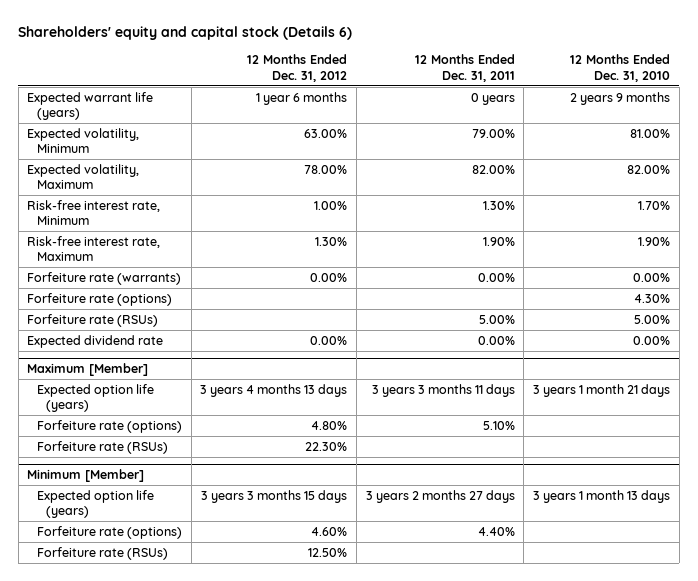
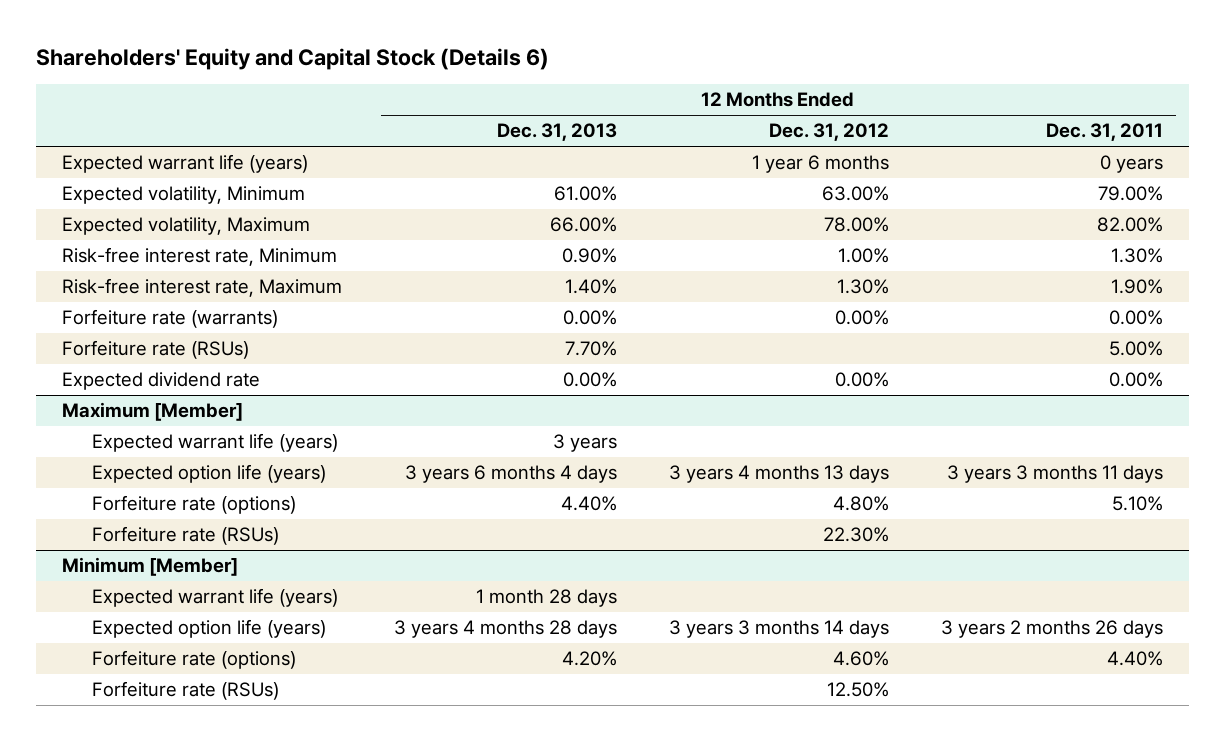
[18,26,353,41] Shareholders' equity and capital stock (Details 6) -> [35,47,549,70] Shareholders' Equity and Capital Stock (Details 6)
[570,54,671,82] 12 Months Ended Dec. 31, 2010 -> none
none -> [496,123,617,142] Dec. 31, 2013
[27,292,173,306] Forfeiture rate (options) -> none
none -> [91,433,338,453] Expected warrant life (years)
none -> [91,588,338,608] Expected warrant life (years)
[201,489,348,503] 3 years 3 months 15 days -> [668,620,889,639] 3 years 3 months 14 days
[365,489,515,503] 3 years 2 months 27 days -> [940,620,1163,639] 3 years 2 months 26 days

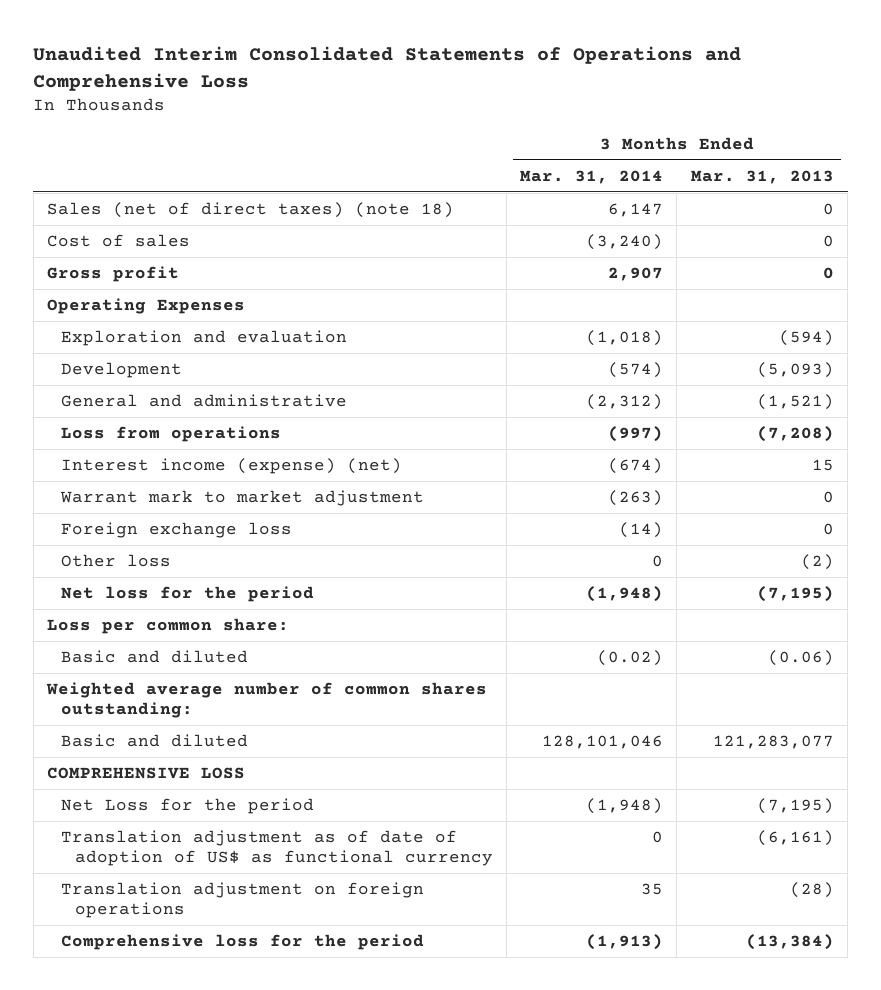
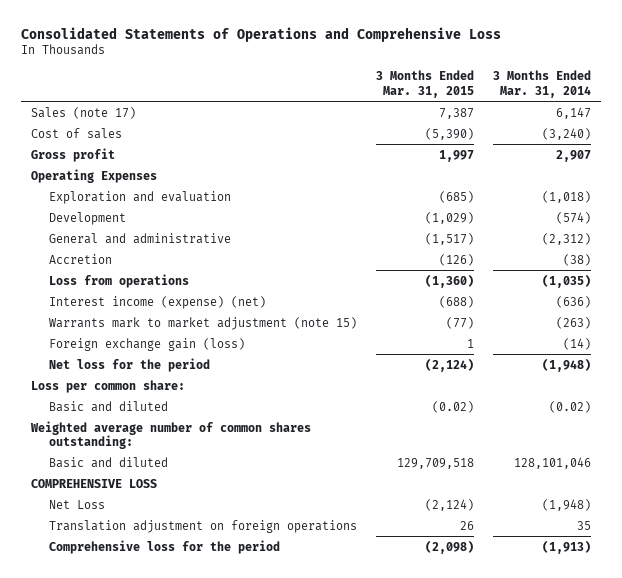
[33,46,742,92] Unaudited Interim Consolidated Statements of Operations and Comprehensive Loss -> [20,26,501,42] Consolidated Statements of Operations and Comprehensive Loss
[690,169,834,184] Mar. 31, 2013 -> none
none -> [375,70,474,98] 3 Months Ended Mar. 31, 2015
[47,201,455,218] Sales (net of direct taxes) (note 18) -> [30,106,136,119] Sales (note 17)
[60,553,171,567] Other loss -> none
none -> [48,253,112,264] Accretion
[608,425,664,442] (997) -> [542,273,592,288] (1,035)
[608,457,664,474] (674) -> [556,295,592,308] (636)
[59,489,424,506] Warrant mark to market adjustment -> [48,316,357,330] Warrants mark to market adjustment (note 15)
[60,521,292,538] Foreign exchange loss -> [48,337,245,351] Foreign exchange gain (loss)
[60,829,493,867] Translation adjustment as of date of adoption of US$ as functional currency -> none
[60,797,314,814] Net Loss for the period -> [48,499,105,509] Net Loss

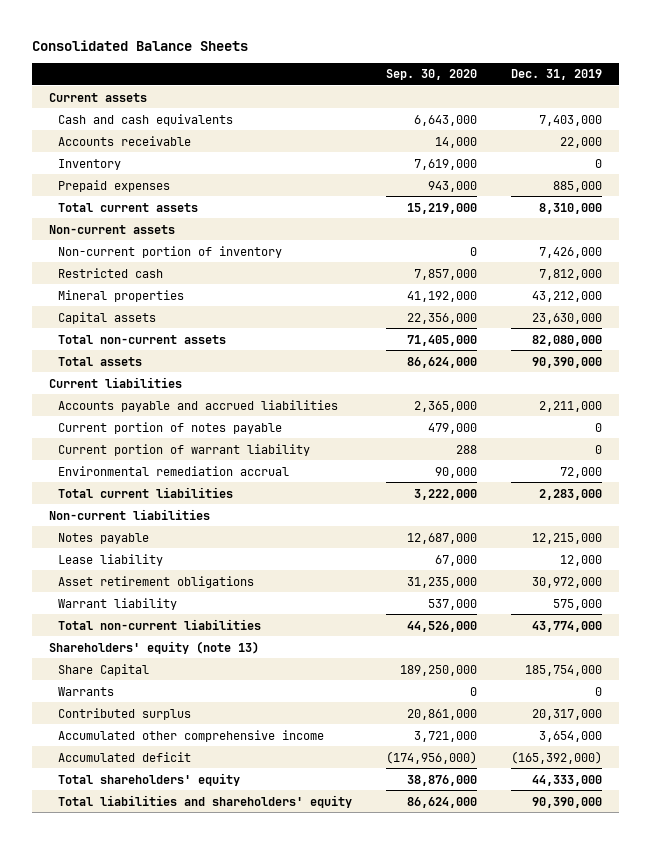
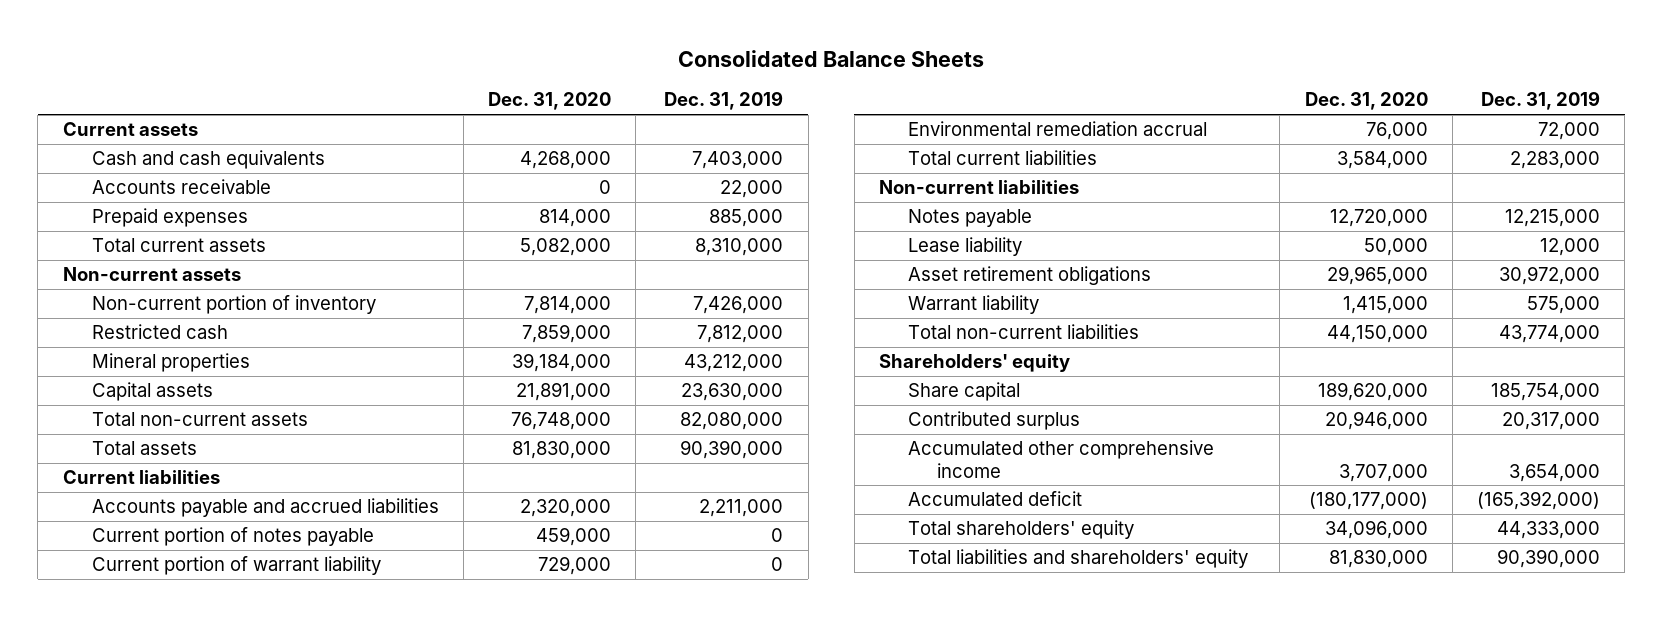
[385,69,477,81] Sep. 30, 2020 -> none
none -> [488,92,612,111] Dec. 31, 2020
[57,158,121,170] Inventory -> none
[57,686,114,696] Warrants -> none
[48,640,259,654] Shareholders' equity (note 13) -> [878,354,1070,373] Shareholders' equity
[57,663,149,676] Share Capital -> [908,382,1021,402] Share capital

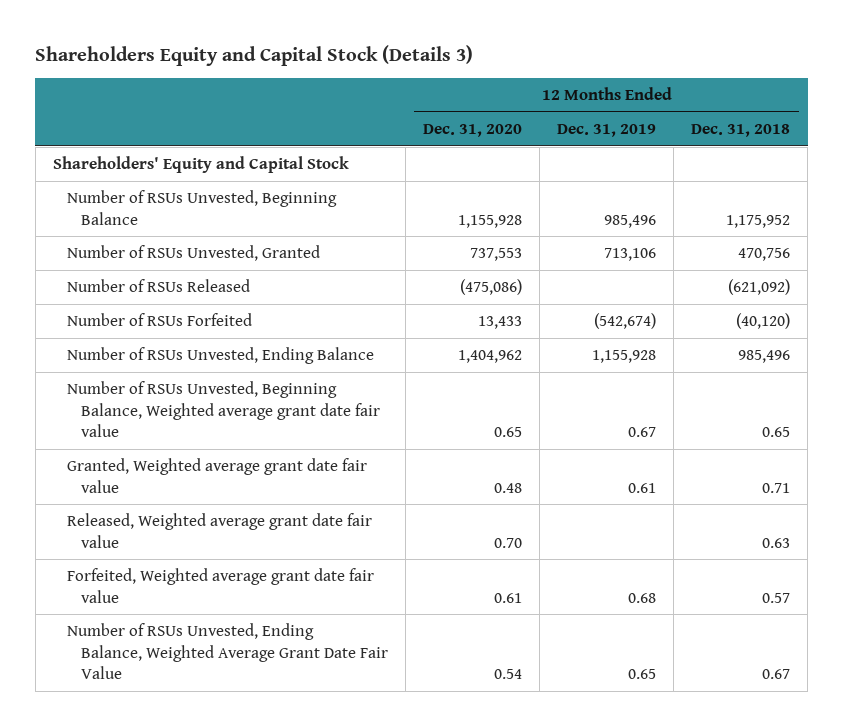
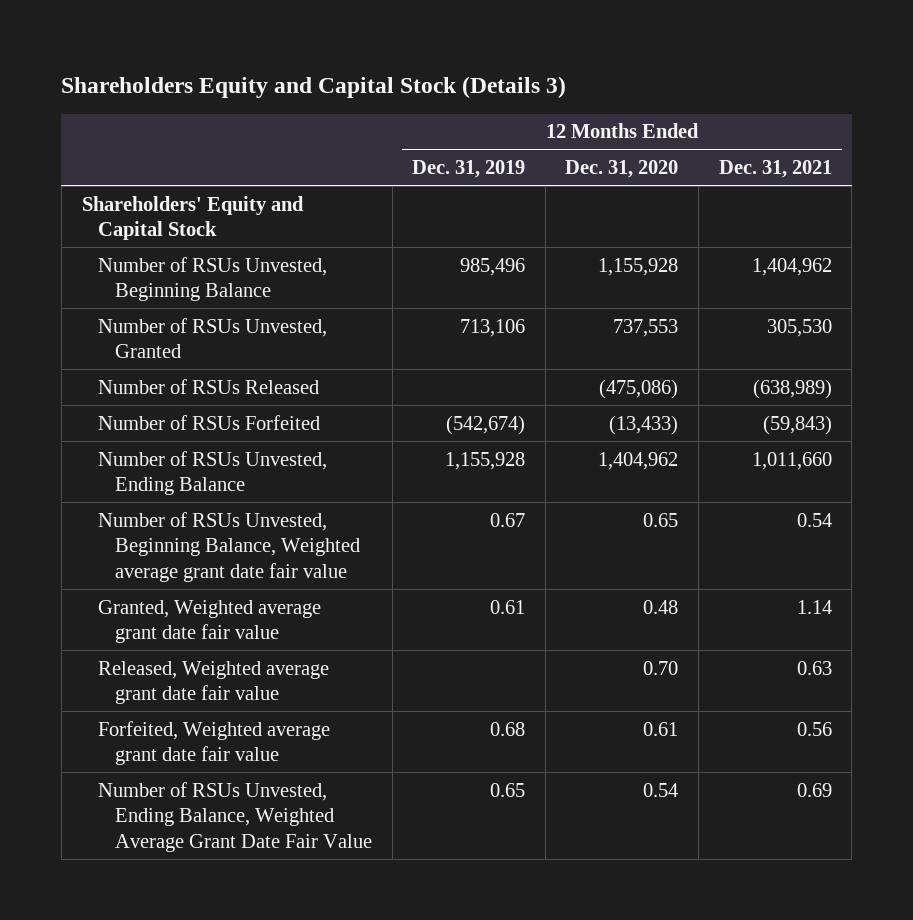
[691,123,791,137] Dec. 31, 2018 -> none
none -> [718,160,832,179] Dec. 31, 2021
[478,316,523,330] 13,433 -> [609,414,679,435] (13,433)

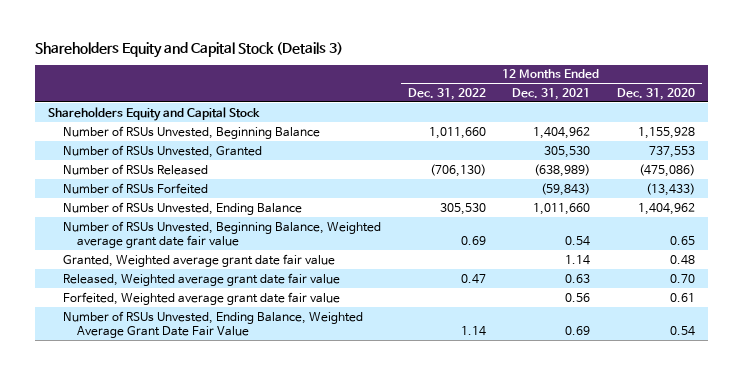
[412,160,526,179] Dec. 31, 2019 -> none
none -> [407,87,486,100] Dec. 31, 2022
[81,195,304,241] Shareholders' Equity and Capital Stock -> [48,106,261,121] Shareholders Equity and Capital Stock

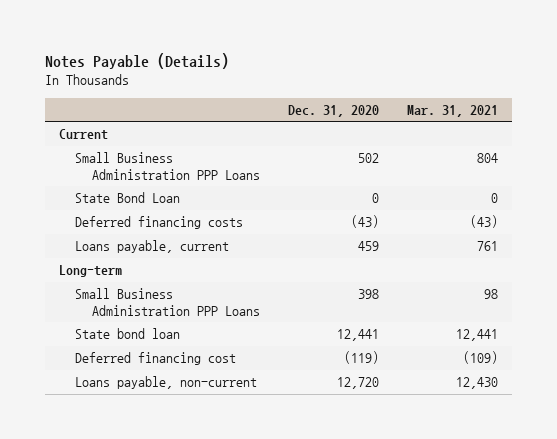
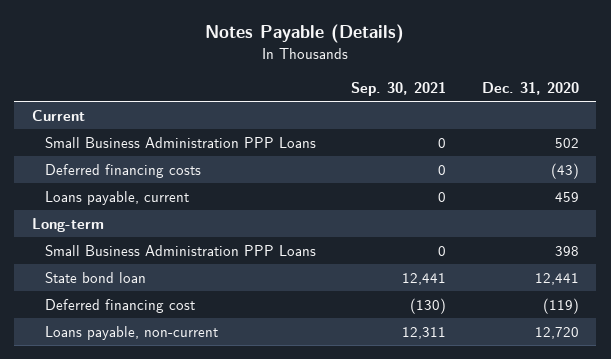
[407,104,499,117] Mar. 31, 2021 -> none
none -> [351,81,447,96] Sep. 30, 2021
[75,192,181,204] State Bond Loan -> none

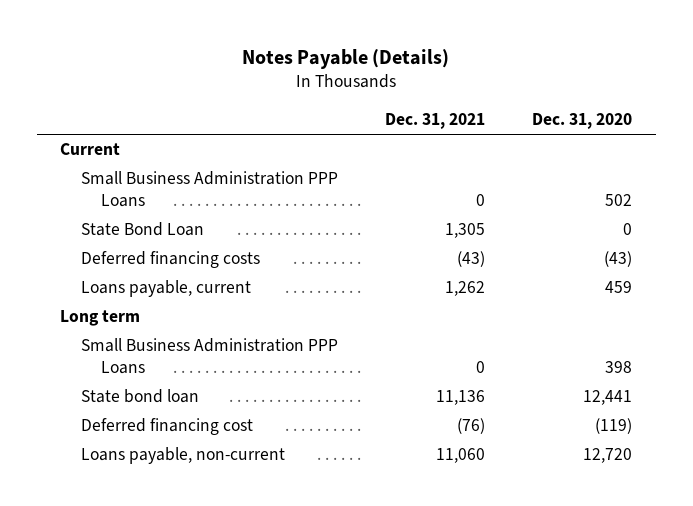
[351,81,447,96] Sep. 30, 2021 -> none
none -> [384,113,485,130] Dec. 31, 2021
none -> [80,222,204,237] State Bond Loan
[32,218,105,233] Long-term -> [60,310,141,327] Long term

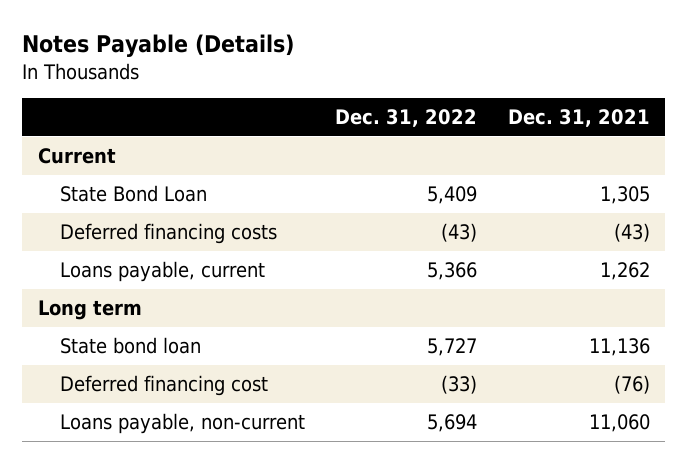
[532,113,633,130] Dec. 31, 2020 -> none
none -> [335,109,478,128] Dec. 31, 2022
[80,171,338,207] Small Business Administration PPP Loans -> none
[80,338,338,374] Small Business Administration PPP Loans -> none

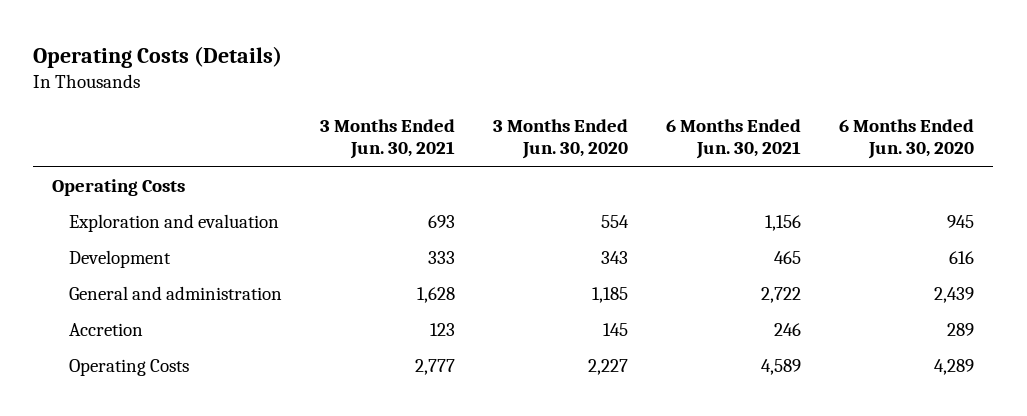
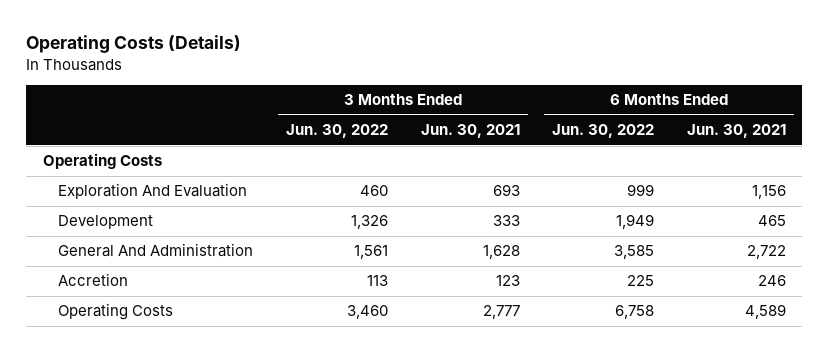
[492,118,628,160] 3 Months Ended Jun. 30, 2020 -> none
[839,118,975,160] 6 Months Ended Jun. 30, 2020 -> none
none -> [286,124,389,139] Jun. 30, 2022
none -> [552,124,655,139] Jun. 30, 2022
[68,213,279,232] Exploration and evaluation -> [58,183,248,200] Exploration And Evaluation
[68,285,282,300] General and administration -> [58,243,254,258] General And Administration

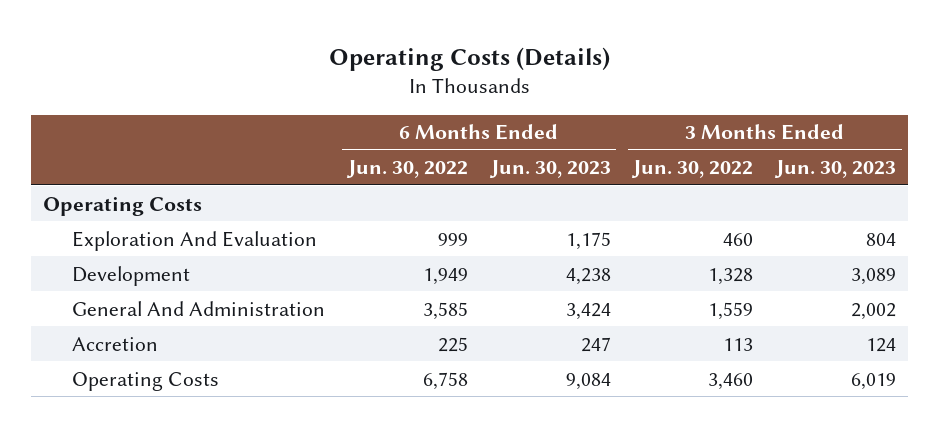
[420,124,520,139] Jun. 30, 2021 -> none
[686,124,786,139] Jun. 30, 2021 -> none
none -> [488,160,611,179] Jun. 30, 2023
none -> [774,160,897,179] Jun. 30, 2023
[351,215,389,230] 1,326 -> [708,267,754,285] 1,328
[354,245,389,260] 1,561 -> [708,301,754,320] 1,559

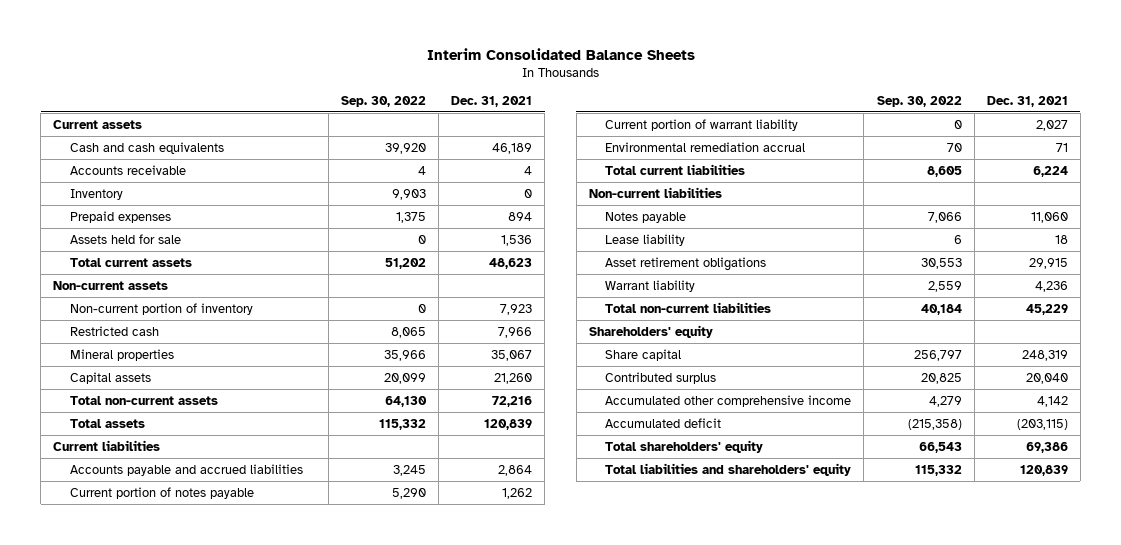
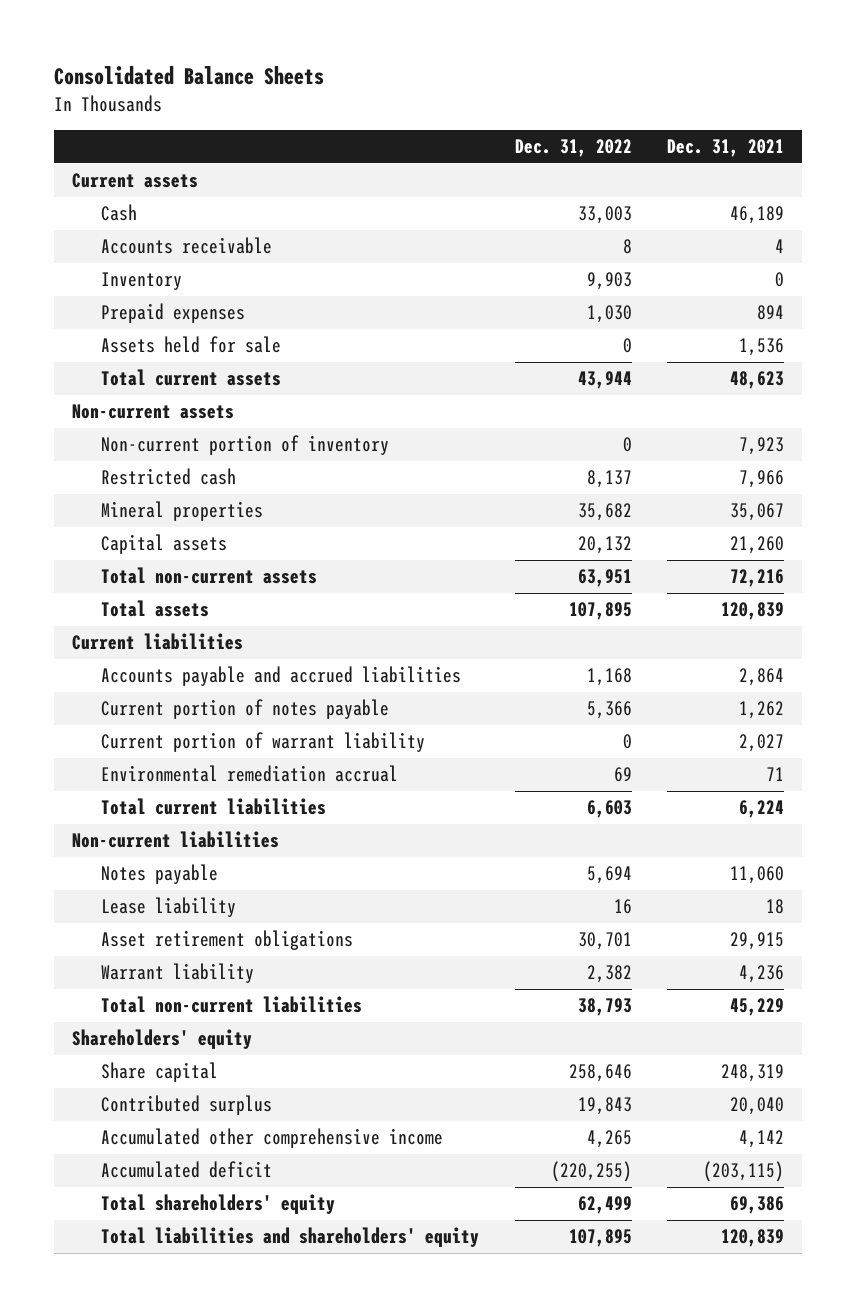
[426,48,695,61] Interim Consolidated Balance Sheets -> [53,66,324,86] Consolidated Balance Sheets
[341,95,427,107] Sep. 30, 2022 -> none
none -> [514,139,632,158] Dec. 31, 2022
[69,141,224,154] Cash and cash equivalents -> [101,204,138,222] Cash

